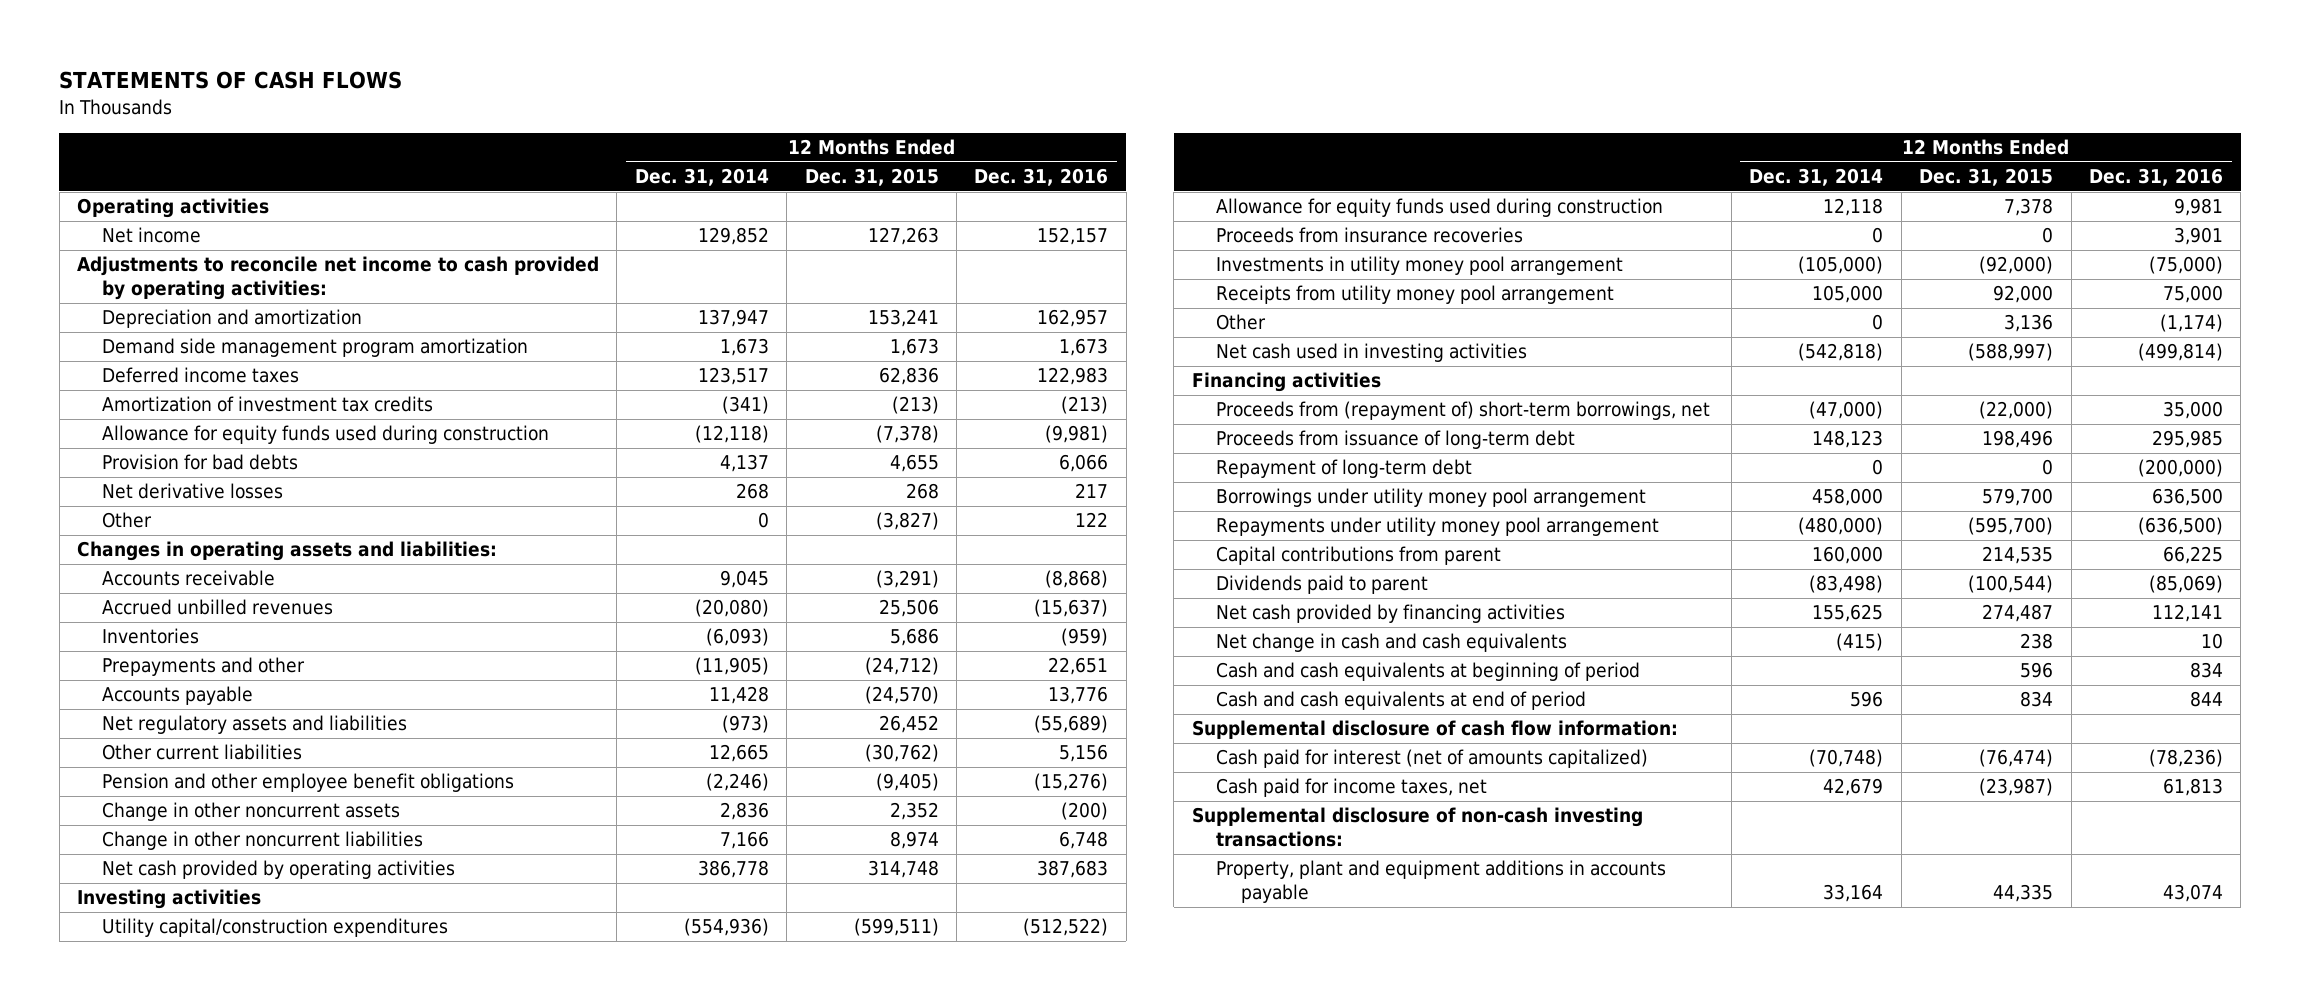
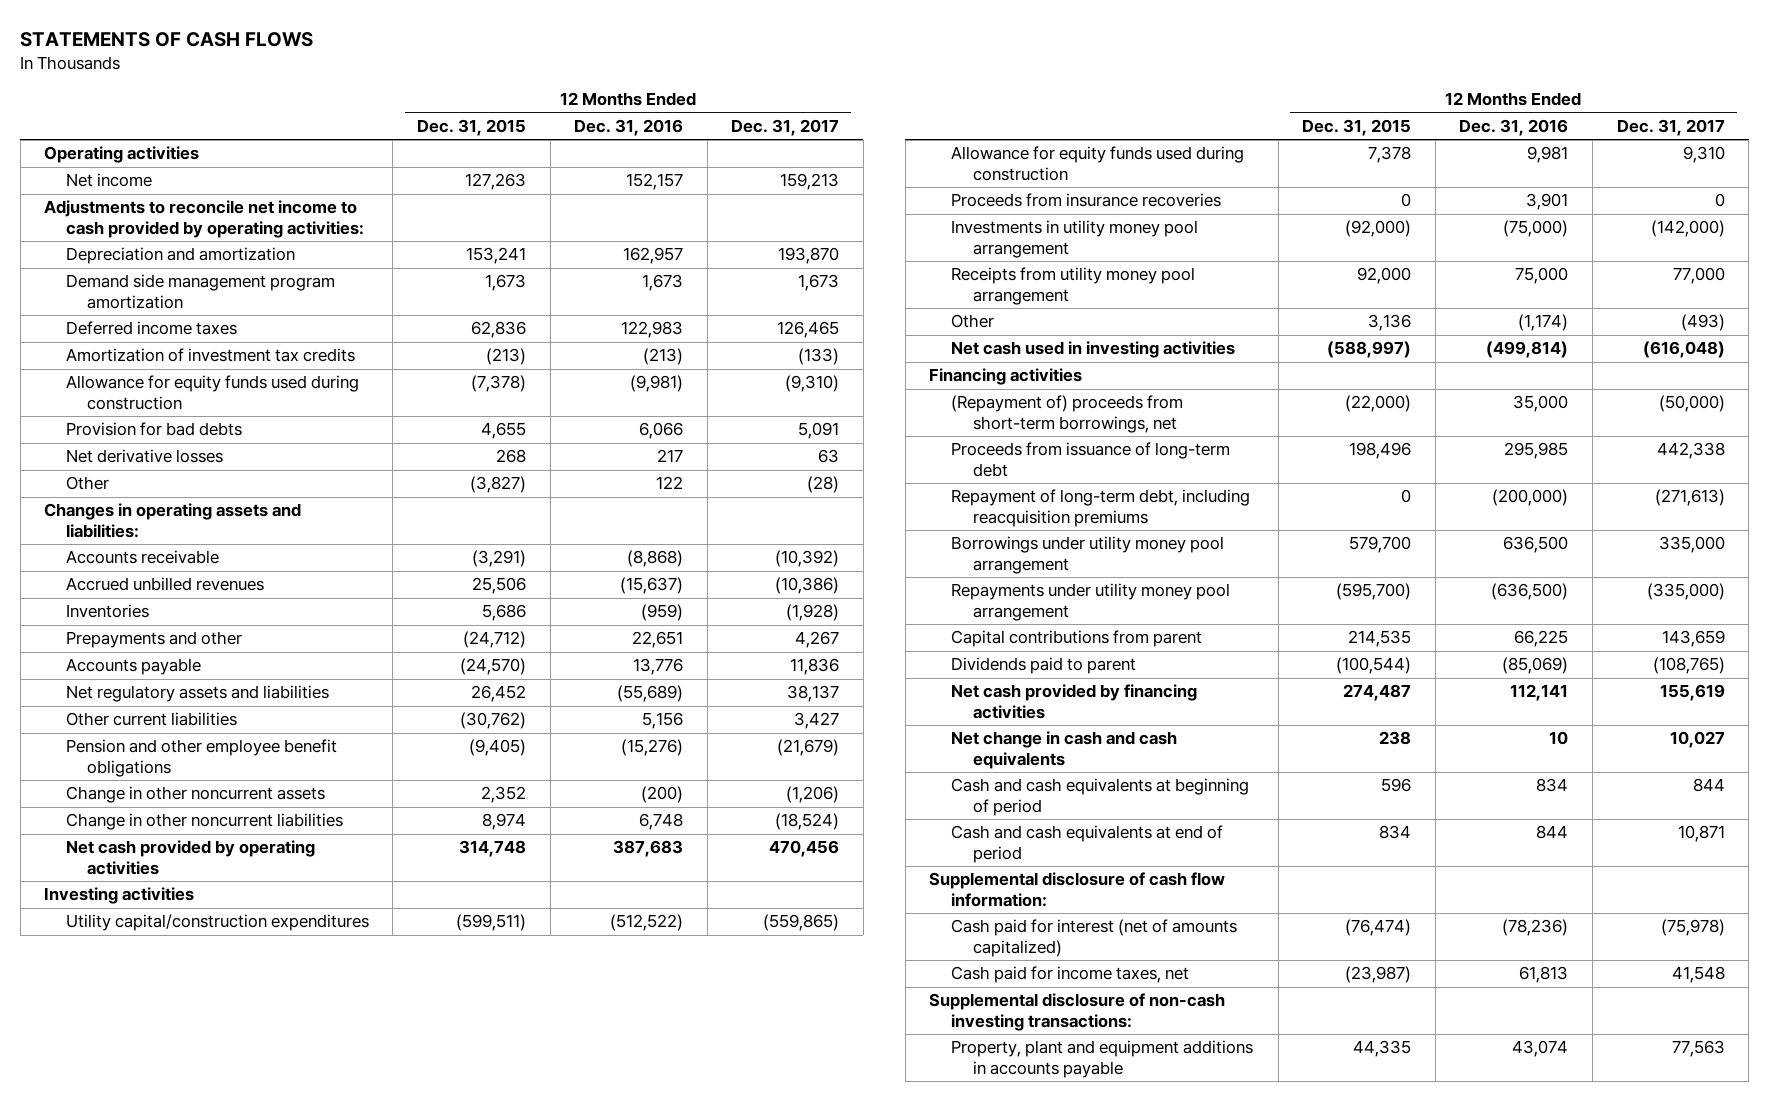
[634,168,769,187] Dec. 31, 2014 -> none
none -> [731,118,840,136] Dec. 31, 2017
[1216,401,1711,421] Proceeds from (repayment of) short-term borrowings, net -> [951,395,1184,433] (Repayment of) proceeds from short-term borrowings, net
[1216,459,1473,479] Repayment of long-term debt -> [951,489,1251,527] Repayment of long-term debt, including reacquisition premiums

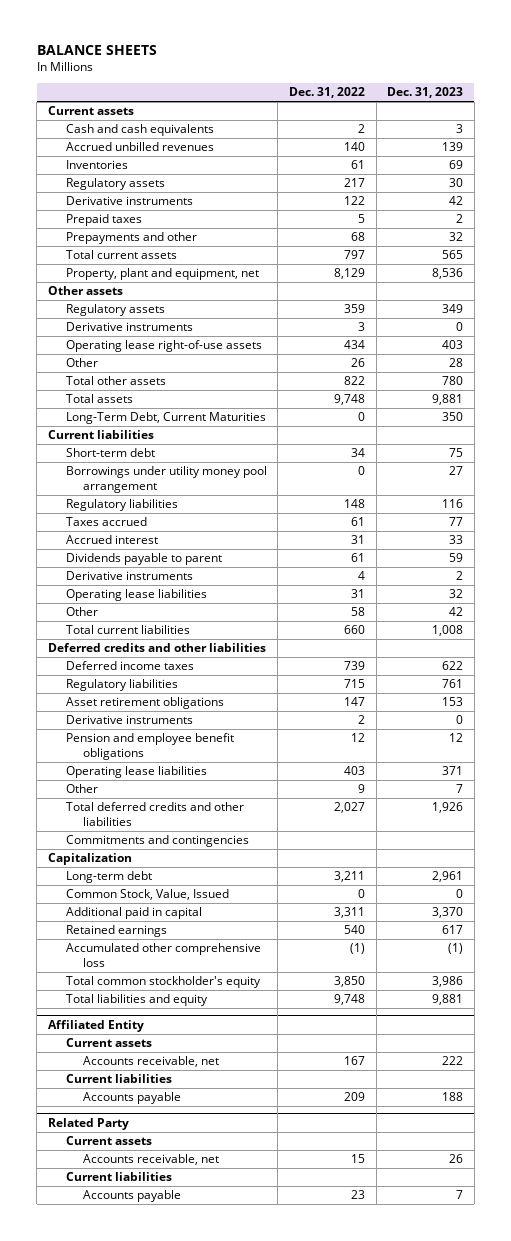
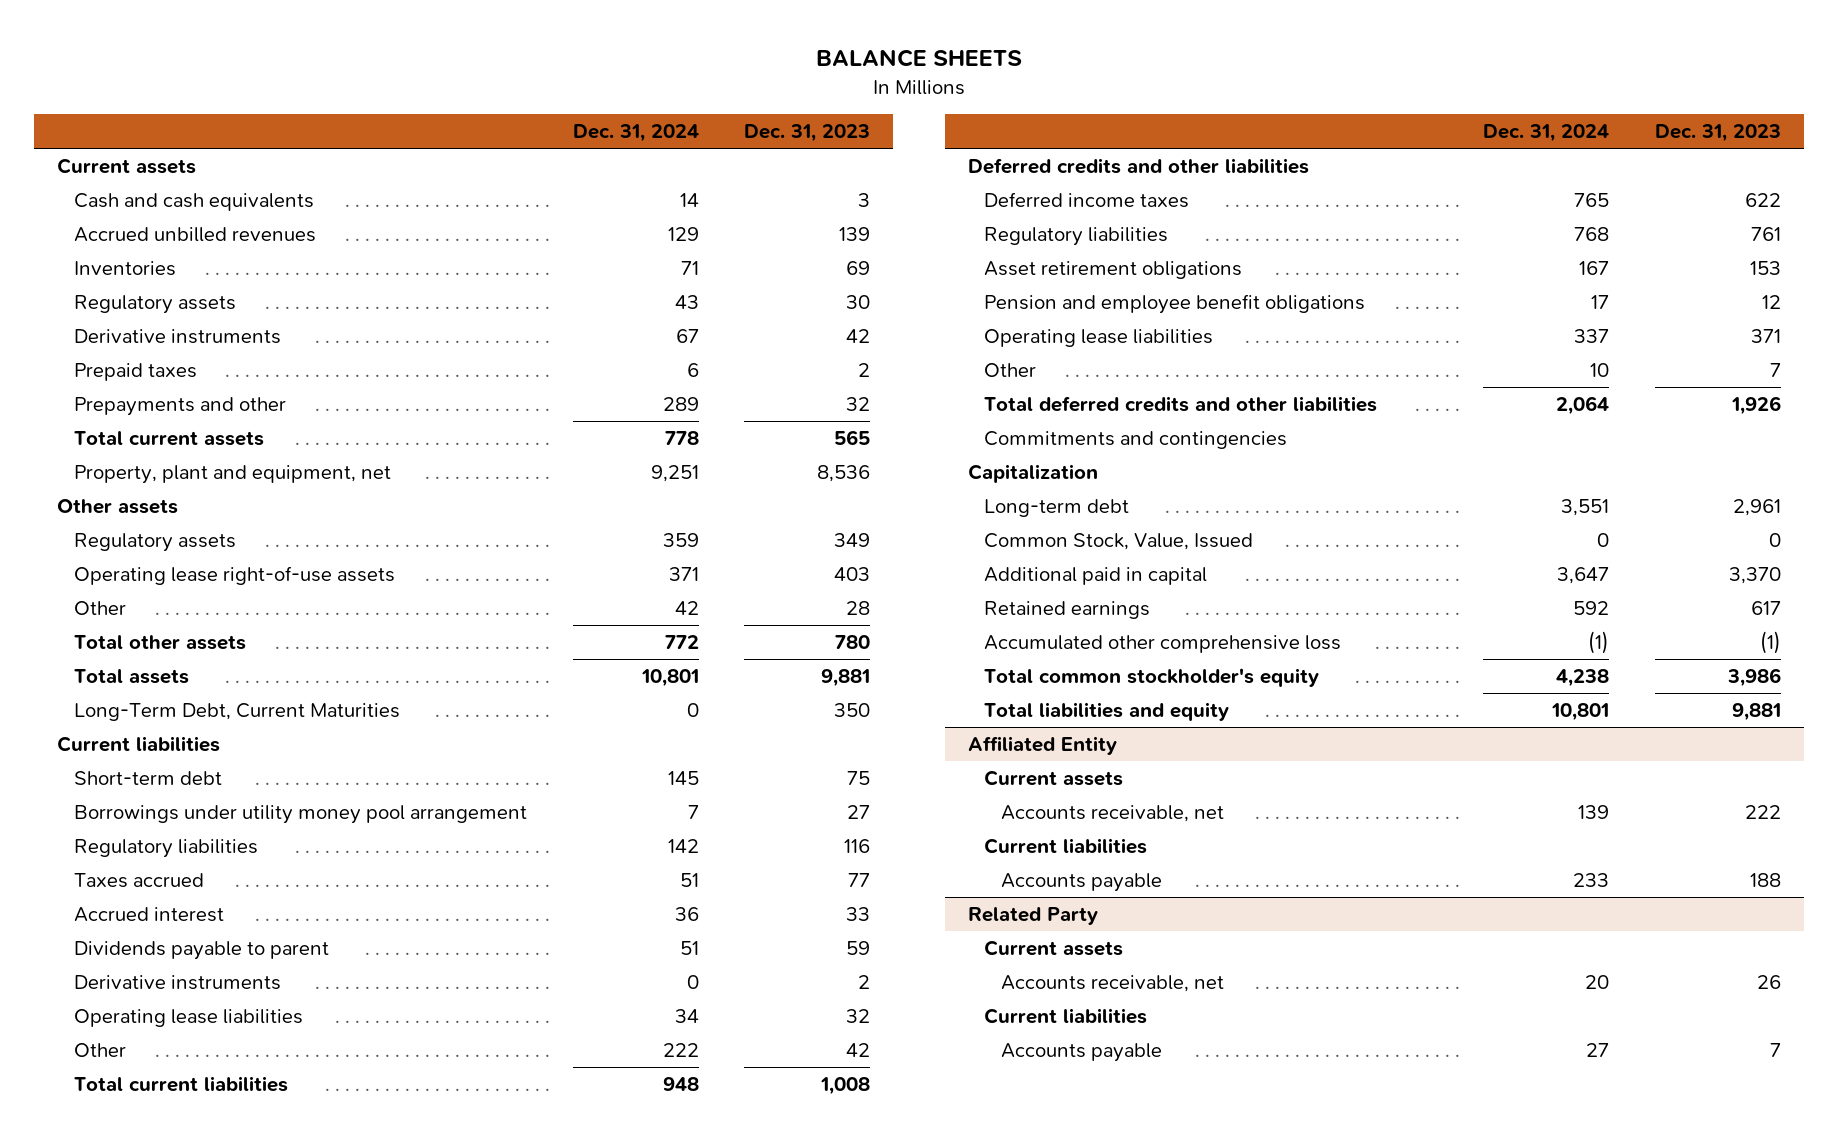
[288,87,365,99] Dec. 31, 2022 -> none
none -> [572,124,699,143] Dec. 31, 2024
[65,322,193,332] Derivative instruments -> none
[65,715,193,725] Derivative instruments -> none

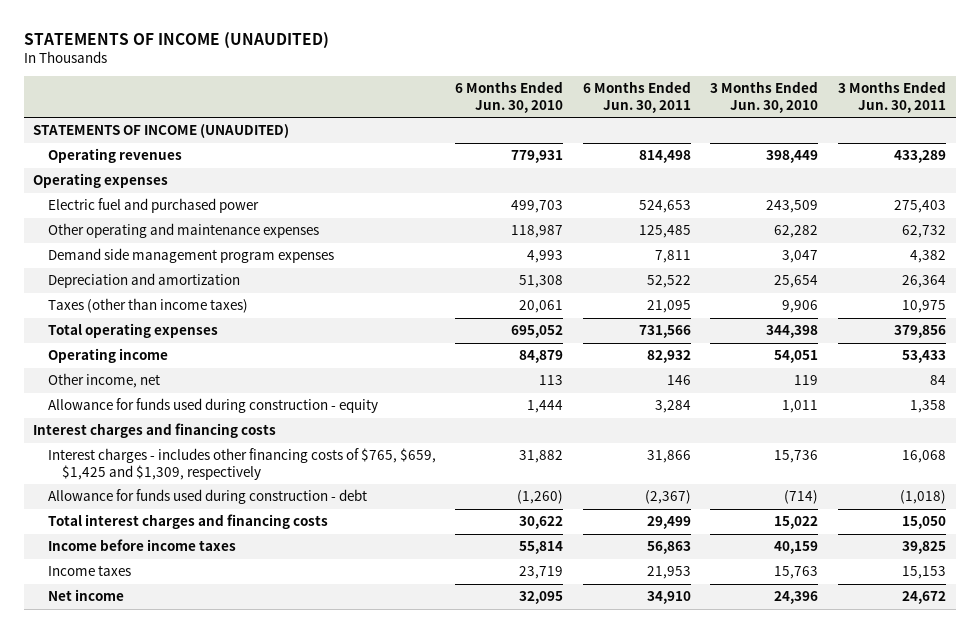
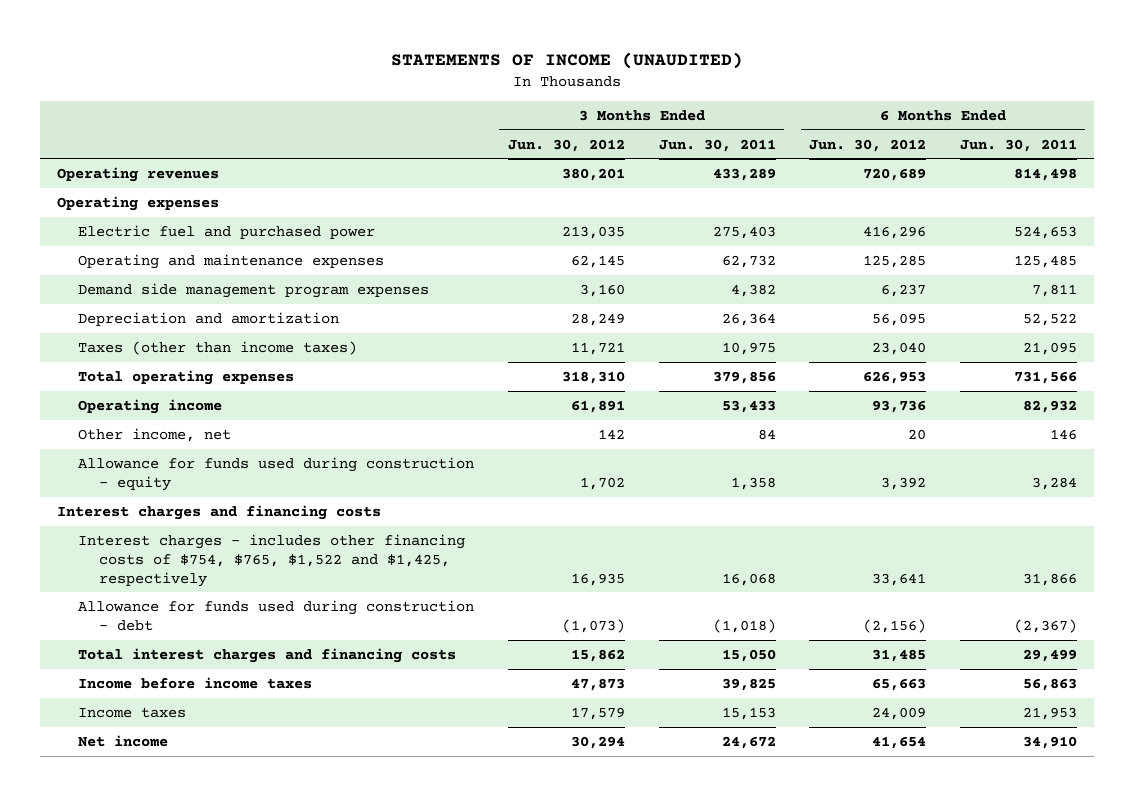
[455,81,564,113] 6 Months Ended Jun. 30, 2010 -> none
[710,81,819,113] 3 Months Ended Jun. 30, 2010 -> none
none -> [507,138,625,152] Jun. 30, 2012
none -> [809,138,927,152] Jun. 30, 2012
[33,124,290,139] STATEMENTS OF INCOME (UNAUDITED) -> none
[47,223,319,239] Other operating and maintenance expenses -> [78,253,385,269] Operating and maintenance expenses
[47,448,436,480] Interest charges - includes other financing costs of $765, $659, $1,425 and $1,309, respectively -> [78,533,466,587] Interest charges - includes other financing costs of $754, $765, $1,522 and $1,425, respectively

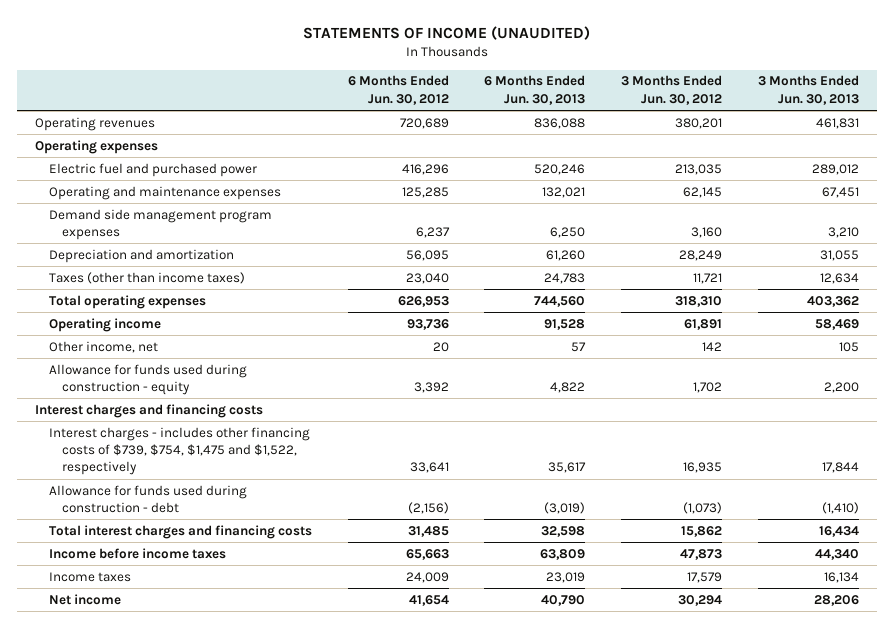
[658,138,776,152] Jun. 30, 2011 -> none
[960,138,1078,152] Jun. 30, 2011 -> none
none -> [484,75,586,105] 6 Months Ended Jun. 30, 2013
none -> [758,75,860,105] 3 Months Ended Jun. 30, 2013
[78,533,466,587] Interest charges - includes other financing costs of $754, $765, $1,522 and $1,425, respectively -> [48,426,310,476] Interest charges - includes other financing costs of $739, $754, $1,475 and $1,522, respectively

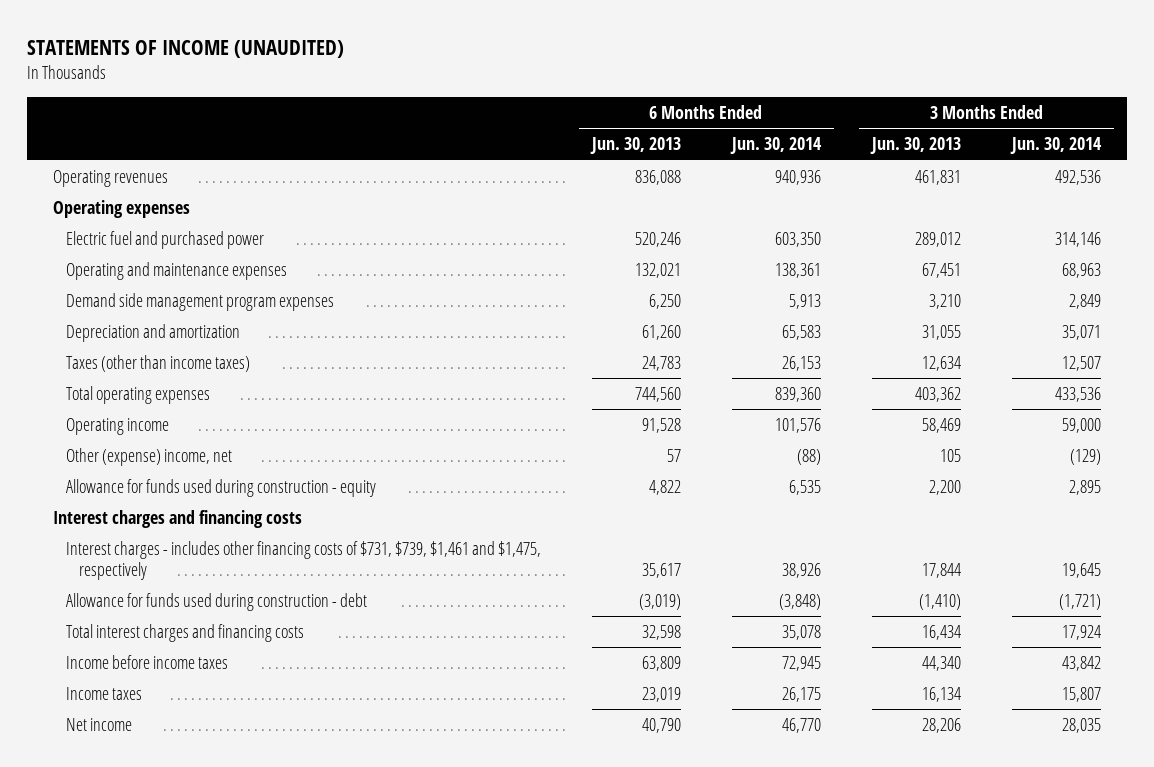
[347,75,449,105] 6 Months Ended Jun. 30, 2012 -> none
[621,75,723,105] 3 Months Ended Jun. 30, 2012 -> none
none -> [729,137,822,155] Jun. 30, 2014
none -> [1010,137,1103,155] Jun. 30, 2014
[48,340,158,353] Other income, net -> [65,448,232,467] Other (expense) income, net
[48,426,310,476] Interest charges - includes other financing costs of $739, $754, $1,475 and $1,522, respectively -> [65,541,541,580] Interest charges - includes other financing costs of $731, $739, $1,461 and $1,475, respectively

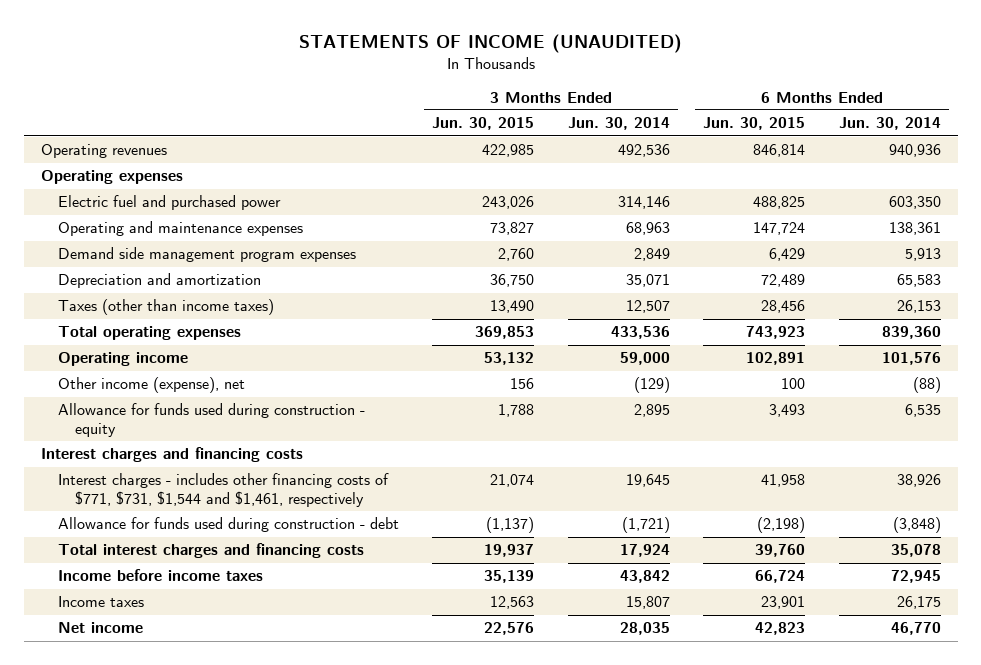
[589,137,681,155] Jun. 30, 2013 -> none
[869,137,961,155] Jun. 30, 2013 -> none
none -> [432,117,535,131] Jun. 30, 2015
none -> [703,117,806,131] Jun. 30, 2015
[65,448,232,467] Other (expense) income, net -> [57,377,245,394] Other income (expense), net
[65,541,541,580] Interest charges - includes other financing costs of $731, $739, $1,461 and $1,475, respectively -> [57,473,389,507] Interest charges - includes other financing costs of $771, $731, $1,544 and $1,461, respectively

